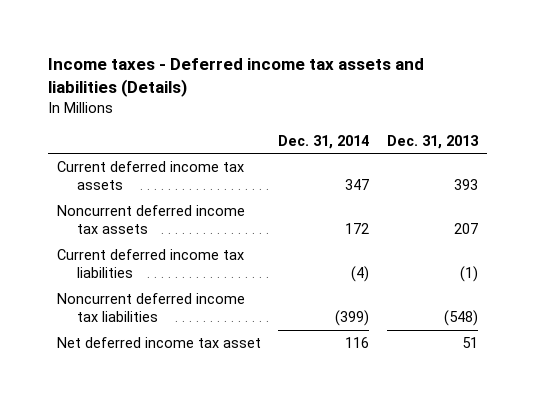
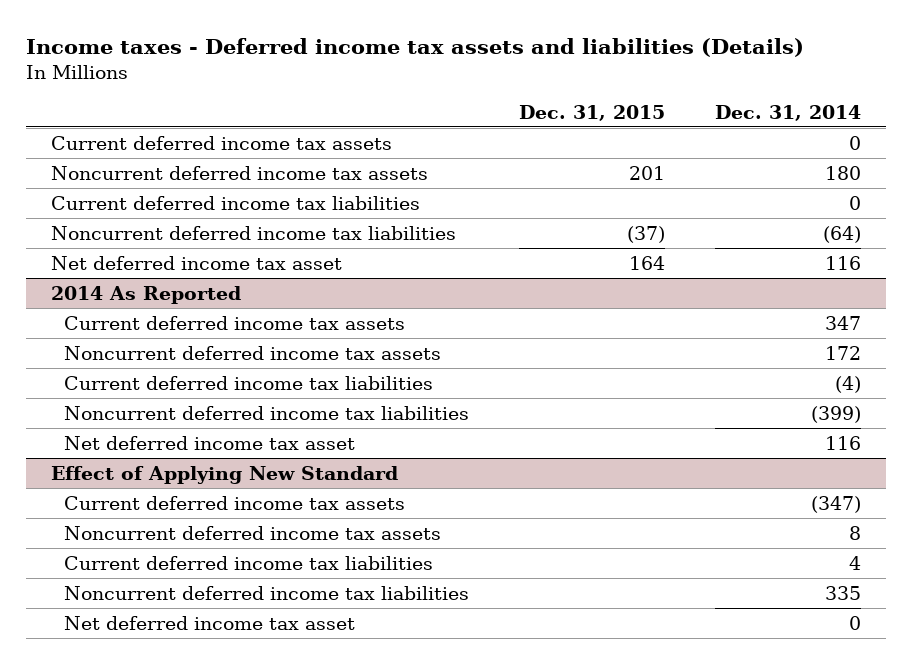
[386,134,479,149] Dec. 31, 2013 -> none
none -> [518,104,665,121] Dec. 31, 2015
none -> [50,135,392,150] Current deferred income tax assets
none -> [50,165,428,180] Noncurrent deferred income tax assets
none -> [50,195,420,210] Current deferred income tax liabilities
none -> [50,225,456,240] Noncurrent deferred income tax liabilities
none -> [50,255,342,270] Net deferred income tax asset
none -> [50,285,241,304] 2014 As Reported
none -> [50,465,398,484] Effect of Applying New Standard
none -> [63,495,405,510] Current deferred income tax assets
none -> [63,525,441,540] Noncurrent deferred income tax assets
none -> [63,555,433,570] Current deferred income tax liabilities
none -> [63,585,469,600] Noncurrent deferred income tax liabilities
none -> [63,615,355,630] Net deferred income tax asset

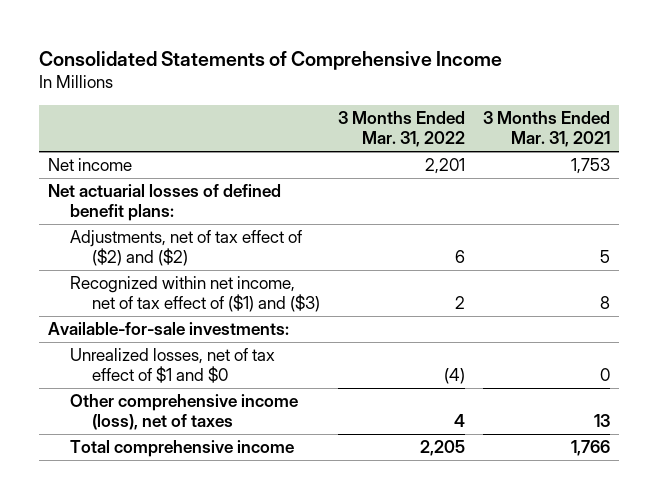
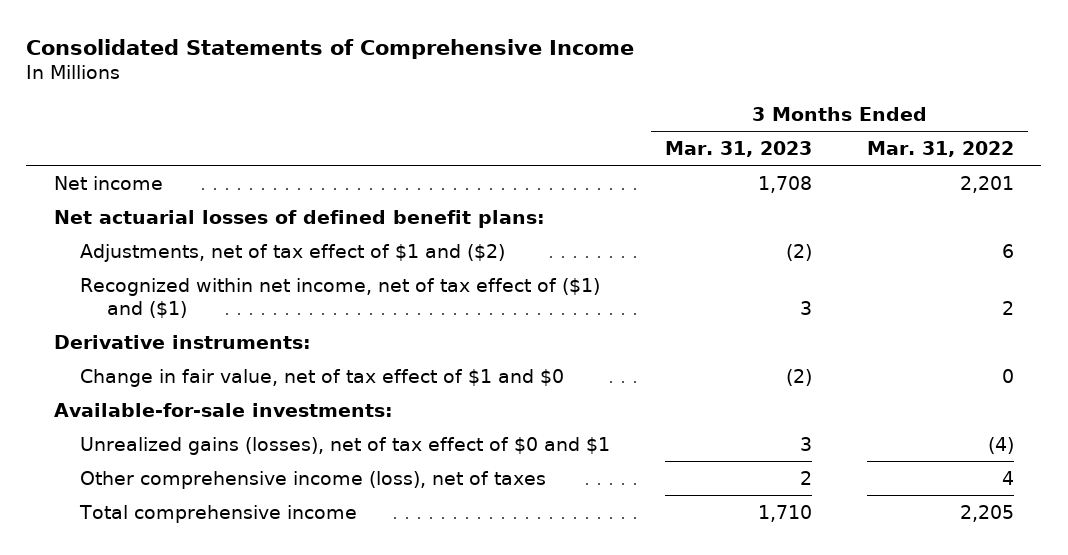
[483,111,611,148] 3 Months Ended Mar. 31, 2021 -> none
none -> [665,141,813,158] Mar. 31, 2023
[70,230,303,267] Adjustments, net of tax effect of ($2) and ($2) -> [80,243,506,262] Adjustments, net of tax effect of $1 and ($2)
[70,276,321,313] Recognized within net income, net of tax effect of ($1) and ($3) -> [80,277,601,318] Recognized within net income, net of tax effect of ($1) and ($1)
none -> [53,334,311,349] Derivative instruments:
none -> [80,368,565,387] Change in fair value, net of tax effect of $1 and $0
[70,348,276,384] Unrealized losses, net of tax effect of $1 and $0 -> [80,436,611,455] Unrealized gains (losses), net of tax effect of $0 and $1

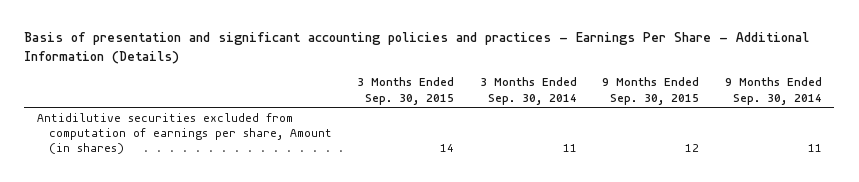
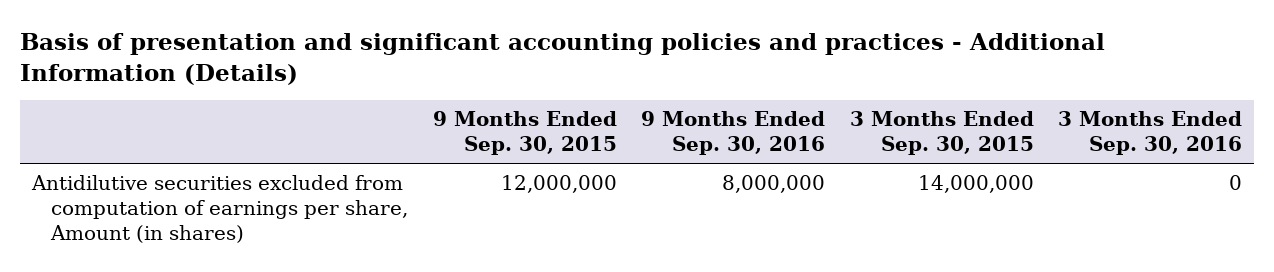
[24,32,810,64] Basis of presentation and significant accounting policies and practices - Earnings Per Share - Additional Information (Details) -> [19,33,1105,85] Basis of presentation and significant accounting policies and practices - Additional Information (Details)
[479,77,577,105] 3 Months Ended Sep. 30, 2014 -> none
[724,77,822,105] 9 Months Ended Sep. 30, 2014 -> none
none -> [641,111,826,156] 9 Months Ended Sep. 30, 2016
none -> [1058,111,1243,156] 3 Months Ended Sep. 30, 2016
[440,144,455,153] 14 -> [917,175,1034,194] 14,000,000
[685,144,700,153] 12 -> [500,175,617,194] 12,000,000

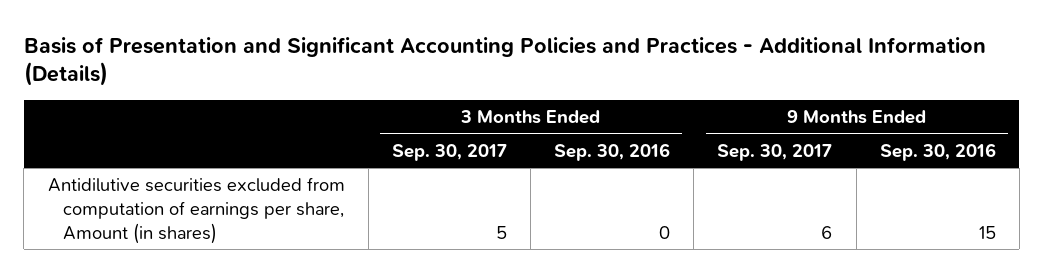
[19,33,1105,85] Basis of presentation and significant accounting policies and practices - Additional Information (Details) -> [23,36,986,87] Basis of Presentation and Significant Accounting Policies and Practices - Additional Information (Details)
[432,111,617,156] 9 Months Ended Sep. 30, 2015 -> none
[849,111,1034,156] 3 Months Ended Sep. 30, 2015 -> none
none -> [391,143,507,161] Sep. 30, 2017
none -> [717,143,833,161] Sep. 30, 2017
[722,175,826,194] 8,000,000 -> [978,225,996,239] 15

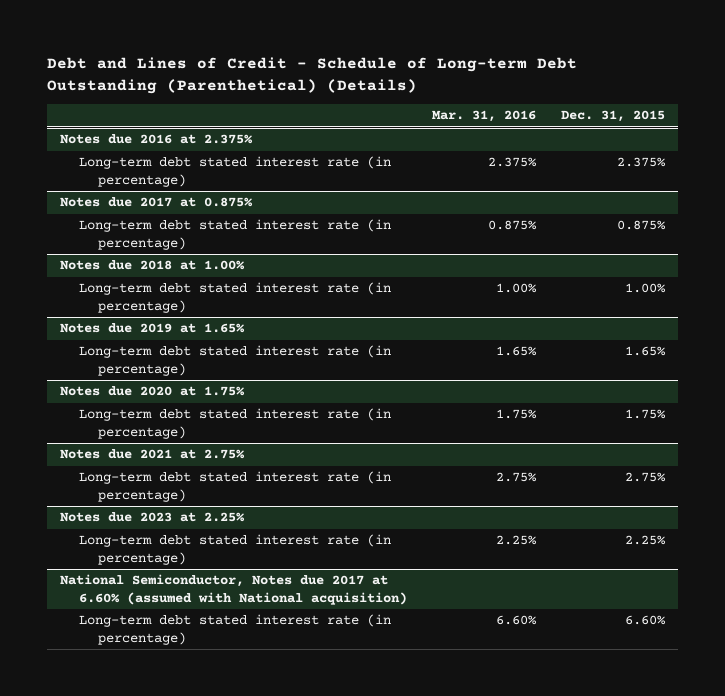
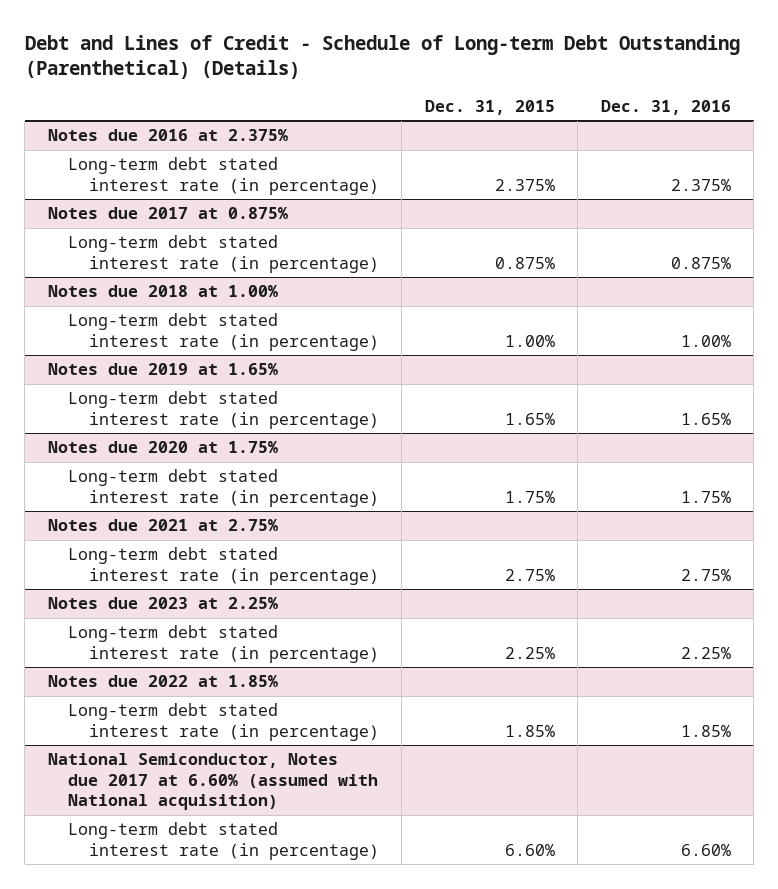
[432,110,537,123] Mar. 31, 2016 -> none
none -> [600,99,731,115] Dec. 31, 2016
none -> [47,675,278,688] Notes due 2022 at 1.85%
none -> [68,703,379,741] Long-term debt stated interest rate (in percentage)

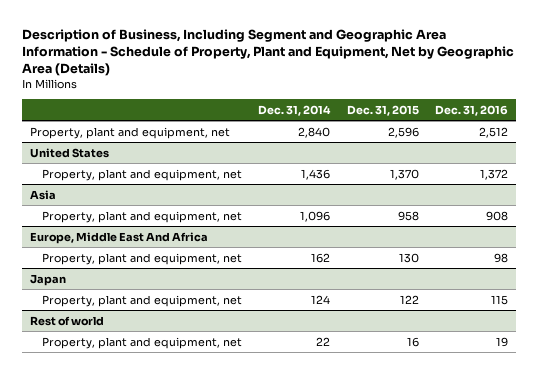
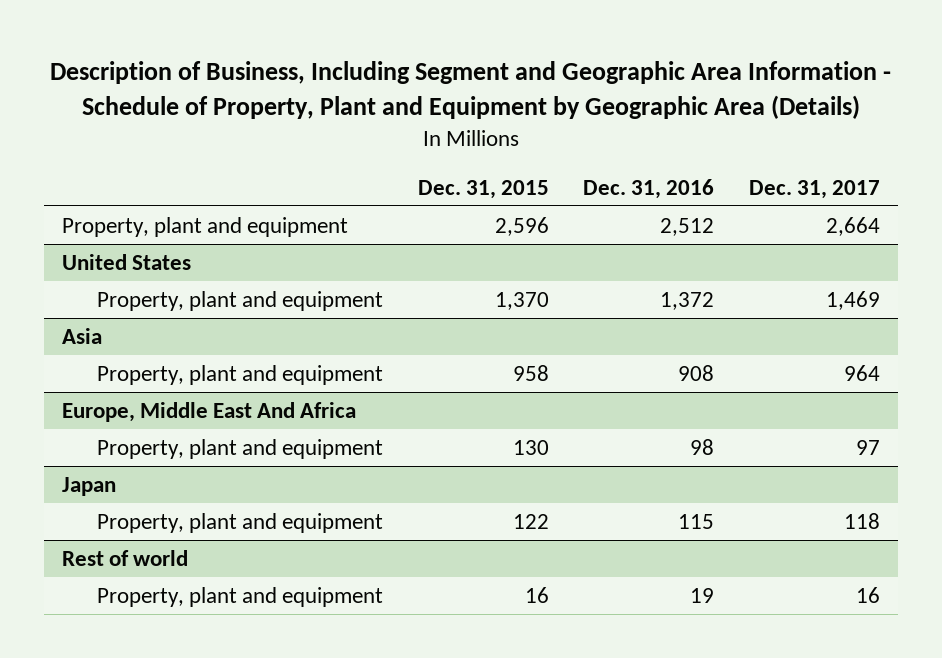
[21,28,514,77] Description of Business, Including Segment and Geographic Area Information - Schedule of Property, Plant and Equipment, Net by Geographic Area (Details) -> [50,60,892,120] Description of Business, Including Segment and Geographic Area Information - Schedule of Property, Plant and Equipment by Geographic Area (Details)
[258,104,332,116] Dec. 31, 2014 -> none
none -> [749,179,881,199] Dec. 31, 2017
[29,126,230,139] Property, plant and equipment, net -> [61,217,348,238] Property, plant and equipment
[42,168,243,181] Property, plant and equipment, net -> [96,291,383,312] Property, plant and equipment
[42,210,243,223] Property, plant and equipment, net -> [96,365,383,386] Property, plant and equipment
[42,252,243,265] Property, plant and equipment, net -> [96,439,383,460] Property, plant and equipment
[42,294,243,307] Property, plant and equipment, net -> [96,513,383,534] Property, plant and equipment
[42,336,243,349] Property, plant and equipment, net -> [96,587,383,608] Property, plant and equipment

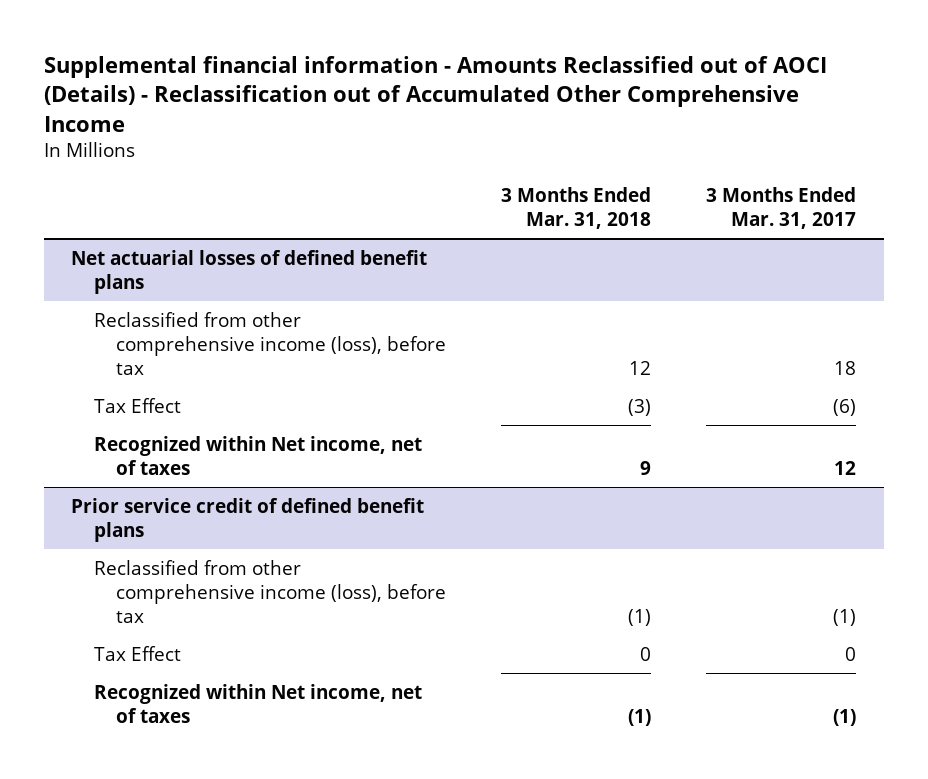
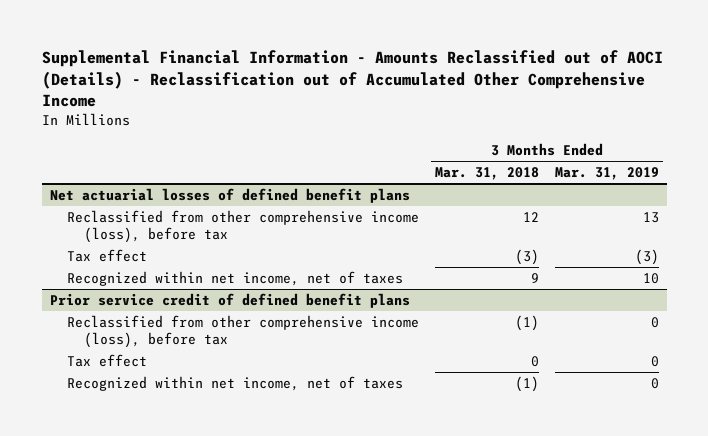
[43,56,827,132] Supplemental financial information - Amounts Reclassified out of AOCI (Details) - Reclassification out of Accumulated Other Comprehensive Income -> [41,50,663,108] Supplemental Financial Information - Amounts Reclassified out of AOCI (Details) - Reclassification out of Accumulated Other Comprehensive Income
[706,186,857,230] 3 Months Ended Mar. 31, 2017 -> none
none -> [554,167,659,181] Mar. 31, 2019
[93,397,181,413] Tax Effect -> [66,248,147,262] Tax effect
[93,435,422,475] Recognized within Net income, net of taxes -> [66,270,403,286] Recognized within net income, net of taxes
[93,645,181,661] Tax Effect -> [66,353,147,367] Tax effect
[93,683,422,723] Recognized within Net income, net of taxes -> [66,375,403,391] Recognized within net income, net of taxes

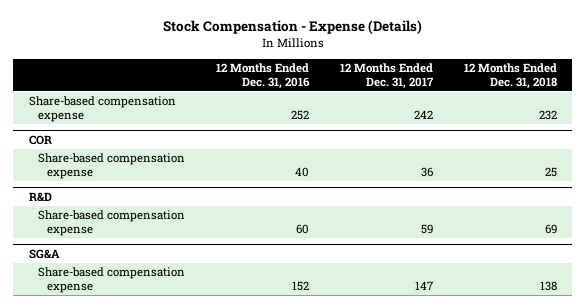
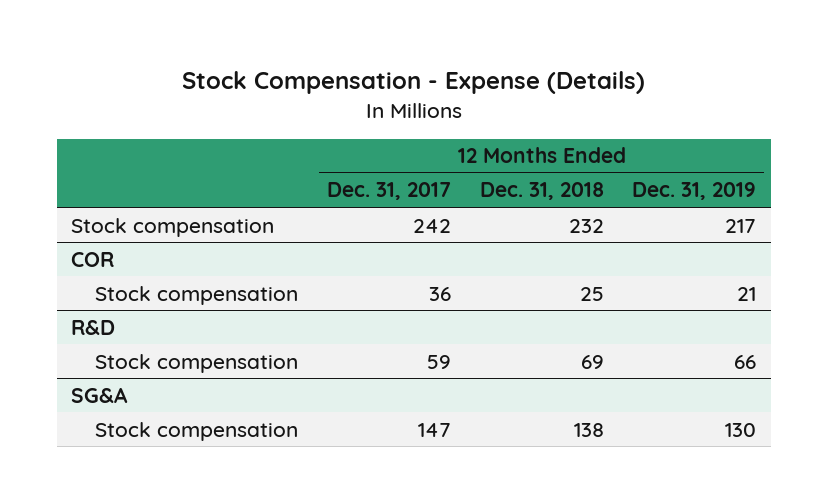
[215,63,310,89] 12 Months Ended Dec. 31, 2016 -> none
none -> [632,182,757,201] Dec. 31, 2019
[28,96,176,123] Share-based compensation expense -> [71,217,275,237] Stock compensation
[37,153,185,180] Share-based compensation expense -> [94,285,298,305] Stock compensation
[37,210,185,237] Share-based compensation expense -> [94,353,298,373] Stock compensation
[37,267,185,294] Share-based compensation expense -> [94,421,298,441] Stock compensation

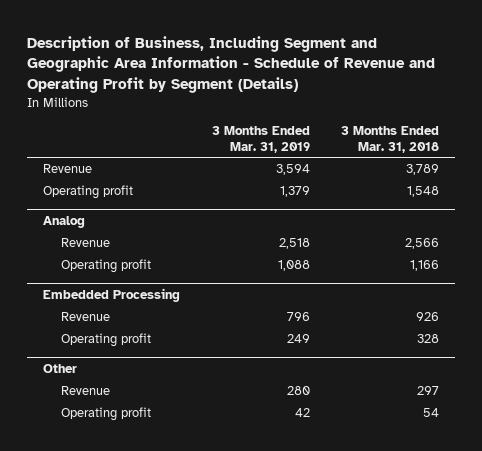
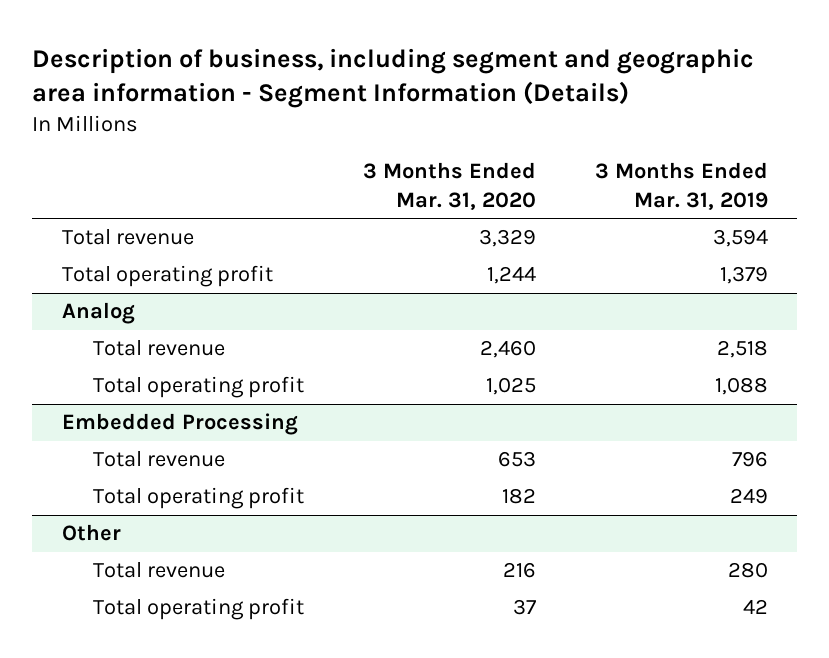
[27,35,436,93] Description of Business, Including Segment and Geographic Area Information - Schedule of Revenue and Operating Profit by Segment (Details) -> [32,47,755,108] Description of business, including segment and geographic area information - Segment Information (Details)
[341,126,440,153] 3 Months Ended Mar. 31, 2018 -> none
none -> [362,162,536,210] 3 Months Ended Mar. 31, 2020
[43,164,93,174] Revenue -> [61,229,194,246] Total revenue
[43,185,134,200] Operating profit -> [61,265,273,288] Total operating profit
[61,238,111,248] Revenue -> [93,340,226,357] Total revenue
[61,259,152,274] Operating profit -> [93,376,305,399] Total operating profit
[61,312,111,322] Revenue -> [93,451,226,468] Total revenue
[61,333,152,348] Operating profit -> [93,487,305,510] Total operating profit
[61,386,111,396] Revenue -> [93,562,226,579] Total revenue
[61,407,152,422] Operating profit -> [93,598,305,621] Total operating profit

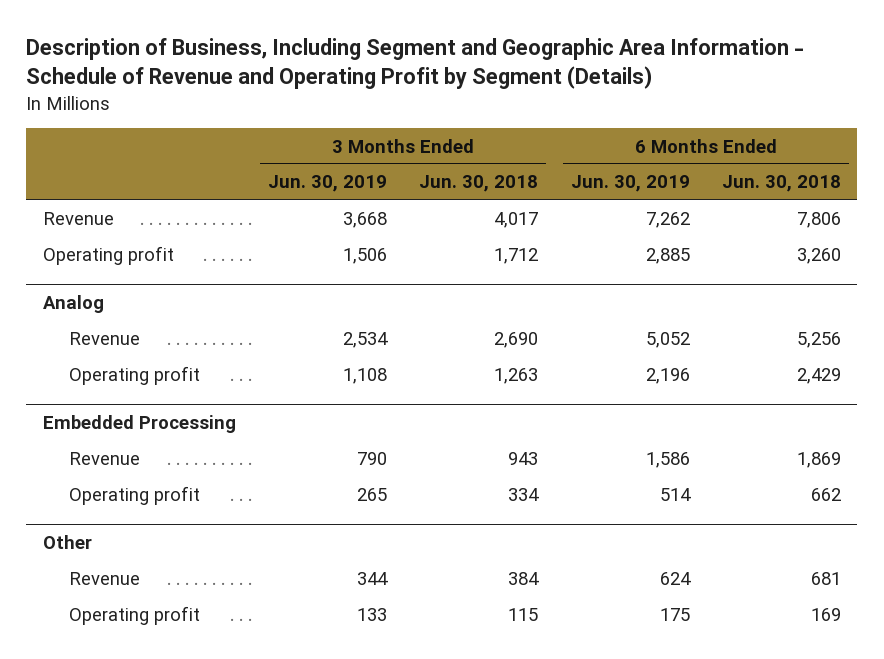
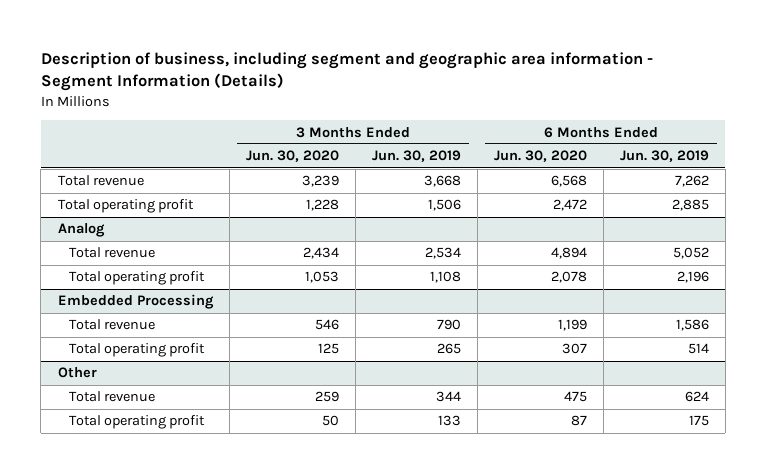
[26,38,805,90] Description of Business, Including Segment and Geographic Area Information - Schedule of Revenue and Operating Profit by Segment (Details) -> [40,51,653,92] Description of business, including segment and geographic area information - Segment Information (Details)
[419,175,539,193] Jun. 30, 2018 -> none
[721,175,841,193] Jun. 30, 2018 -> none
none -> [245,150,339,163] Jun. 30, 2020
none -> [493,150,587,163] Jun. 30, 2020
[42,212,114,226] Revenue -> [57,175,144,187] Total revenue
[42,246,174,266] Operating profit -> [57,199,194,214] Total operating profit
[69,332,141,346] Revenue -> [68,247,155,259] Total revenue
[69,366,201,386] Operating profit -> [68,271,205,286] Total operating profit
[69,452,141,466] Revenue -> [68,319,155,331] Total revenue
[69,486,201,506] Operating profit -> [68,343,205,358] Total operating profit
[69,572,141,586] Revenue -> [68,391,155,403] Total revenue
[69,606,201,626] Operating profit -> [68,415,205,430] Total operating profit

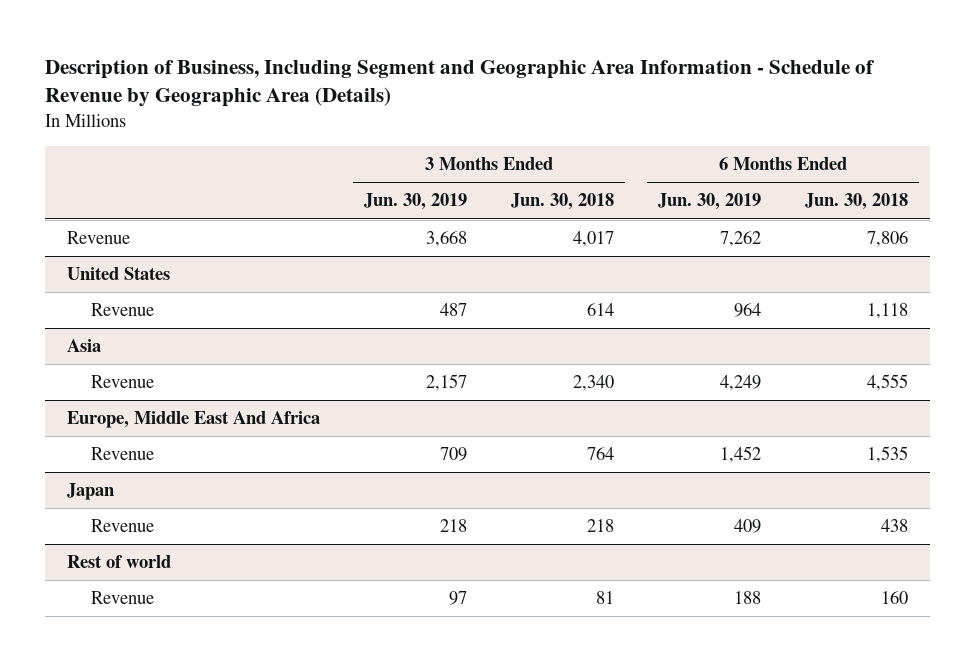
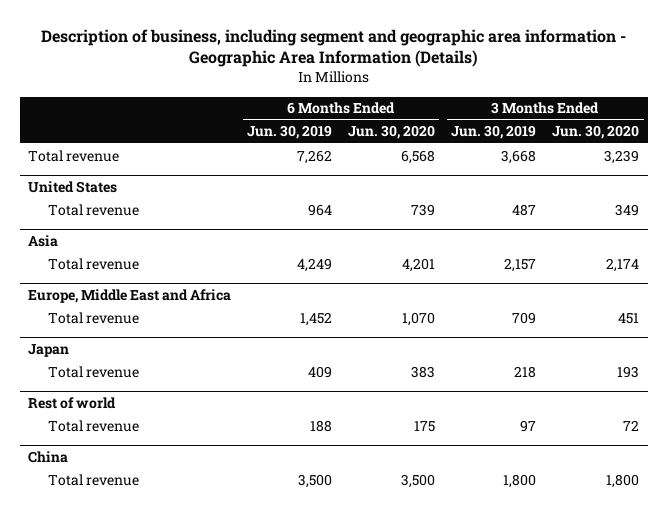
[44,59,875,108] Description of Business, Including Segment and Geographic Area Information - Schedule of Revenue by Geographic Area (Details) -> [40,28,626,68] Description of business, including segment and geographic area information - Geographic Area Information (Details)
[511,193,615,211] Jun. 30, 2018 -> none
[805,193,909,211] Jun. 30, 2018 -> none
none -> [348,125,436,140] Jun. 30, 2020
none -> [552,125,640,140] Jun. 30, 2020
[67,231,131,245] Revenue -> [27,149,119,162] Total revenue
[91,303,155,317] Revenue -> [48,203,140,216] Total revenue
[91,375,155,389] Revenue -> [48,257,140,270] Total revenue
[67,411,322,429] Europe, Middle East And Africa -> [27,288,231,303] Europe, Middle East and Africa
[91,447,155,461] Revenue -> [48,311,140,324] Total revenue
[91,519,155,533] Revenue -> [48,365,140,378] Total revenue
[91,591,155,605] Revenue -> [48,419,140,432] Total revenue
none -> [27,450,68,463] China
none -> [48,473,140,486] Total revenue

